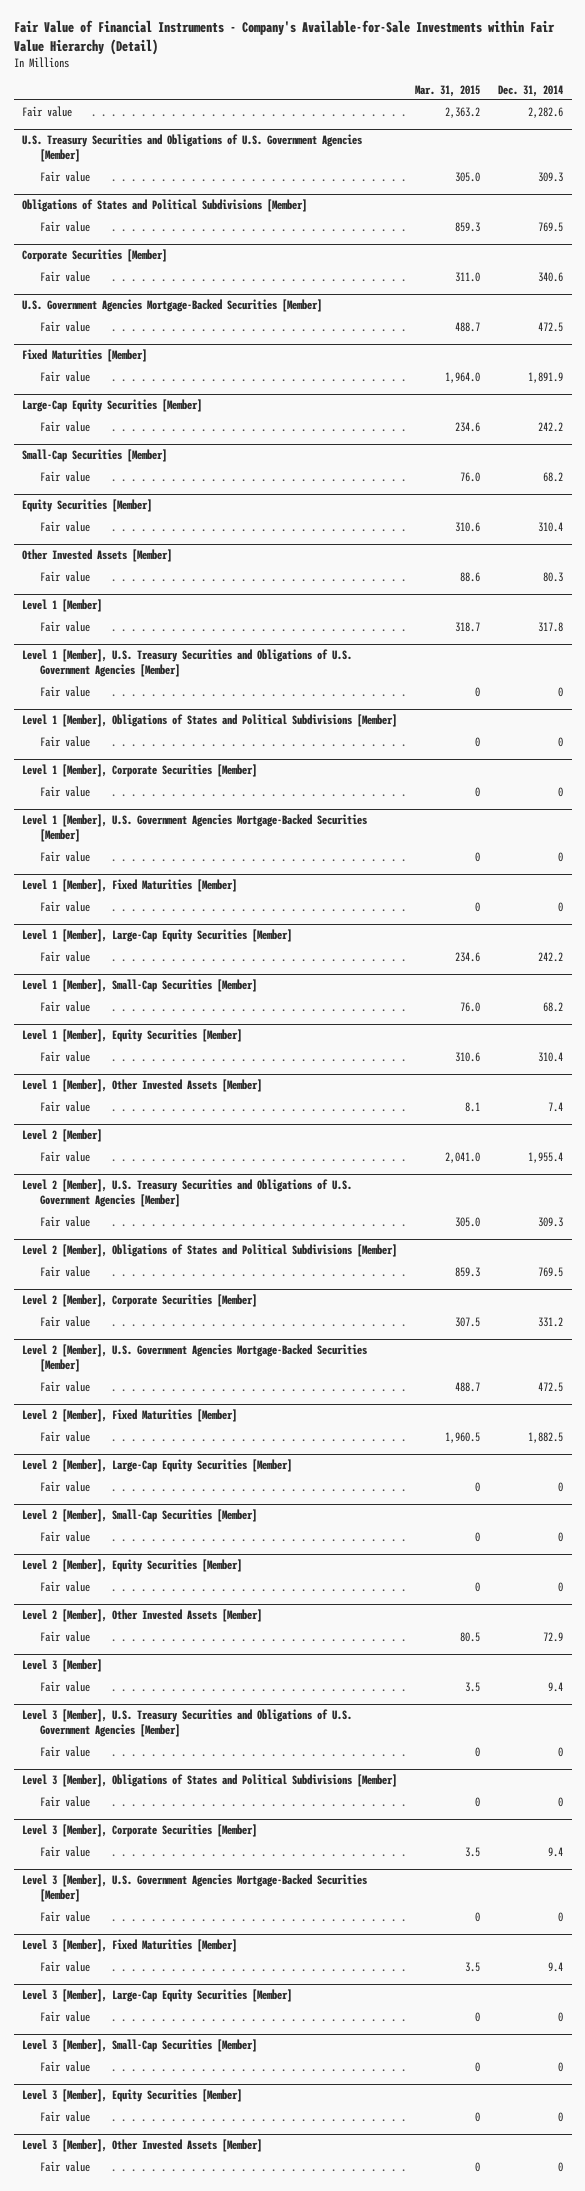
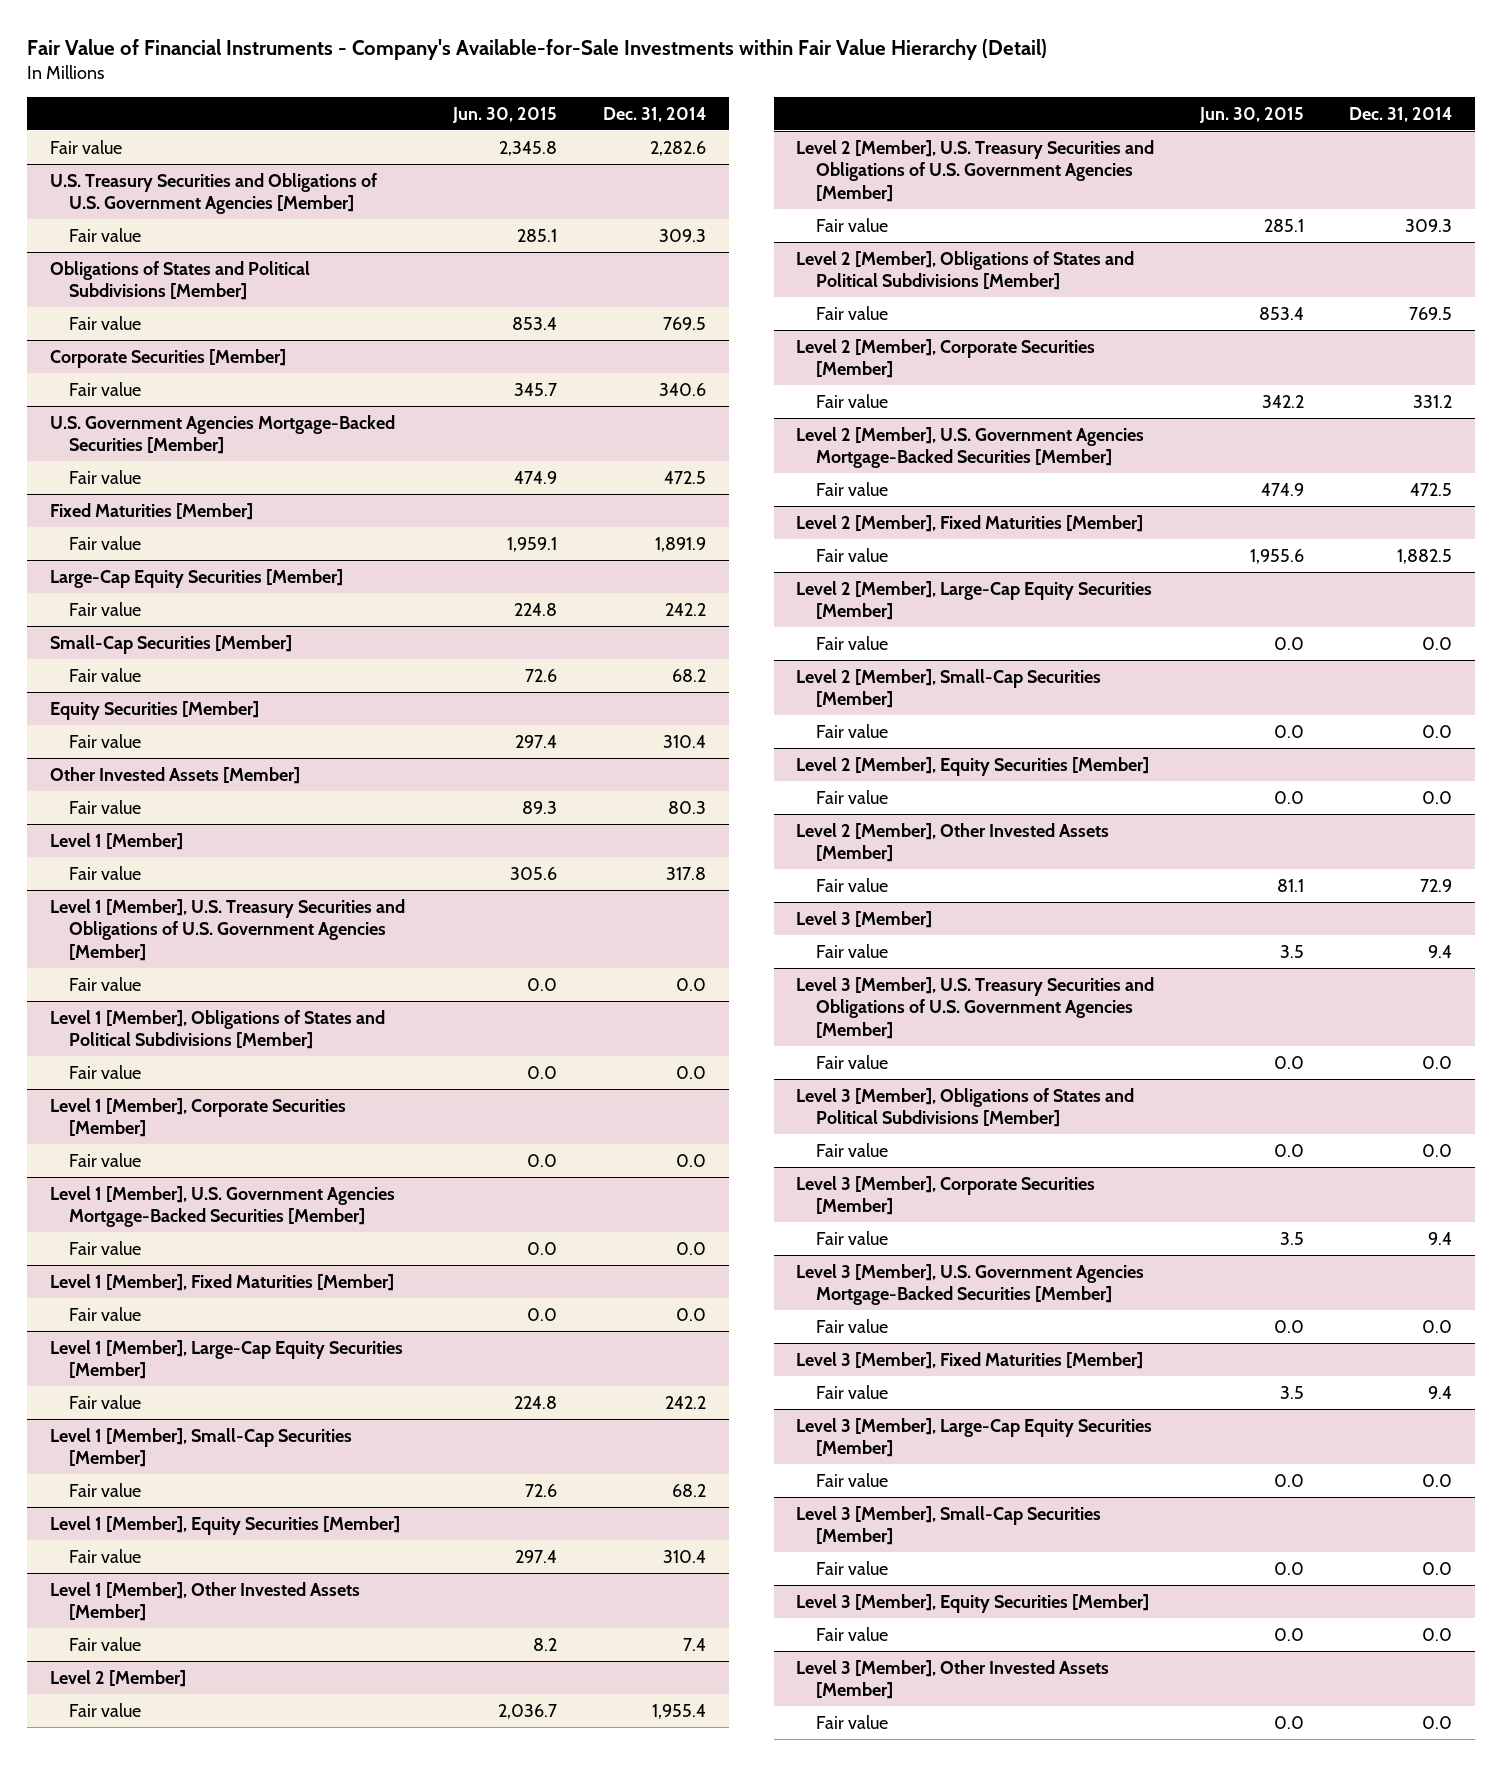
[415,84,481,97] Mar. 31, 2015 -> none
none -> [452,106,558,123] Jun. 30, 2015
[558,686,564,697] 0 -> [675,977,706,991] 0.0
[558,736,564,747] 0 -> [675,1065,706,1079] 0.0
[558,786,564,797] 0 -> [675,1153,706,1167] 0.0
[558,851,564,862] 0 -> [675,1241,706,1255] 0.0
[558,901,564,912] 0 -> [675,1307,706,1321] 0.0
[558,1481,564,1492] 0 -> [1422,636,1453,650] 0.0
[558,1531,564,1542] 0 -> [1422,724,1453,738] 0.0
[558,1581,564,1592] 0 -> [1422,790,1453,804] 0.0
[558,1746,564,1757] 0 -> [1422,1055,1453,1069] 0.0
[558,1796,564,1807] 0 -> [1422,1143,1453,1157] 0.0
[558,1911,564,1922] 0 -> [1422,1319,1453,1333] 0.0
[558,2011,564,2022] 0 -> [1422,1473,1453,1487] 0.0
[558,2061,564,2072] 0 -> [1422,1561,1453,1575] 0.0
[558,2111,564,2122] 0 -> [1422,1627,1453,1641] 0.0
[558,2161,564,2172] 0 -> [1422,1715,1453,1729] 0.0

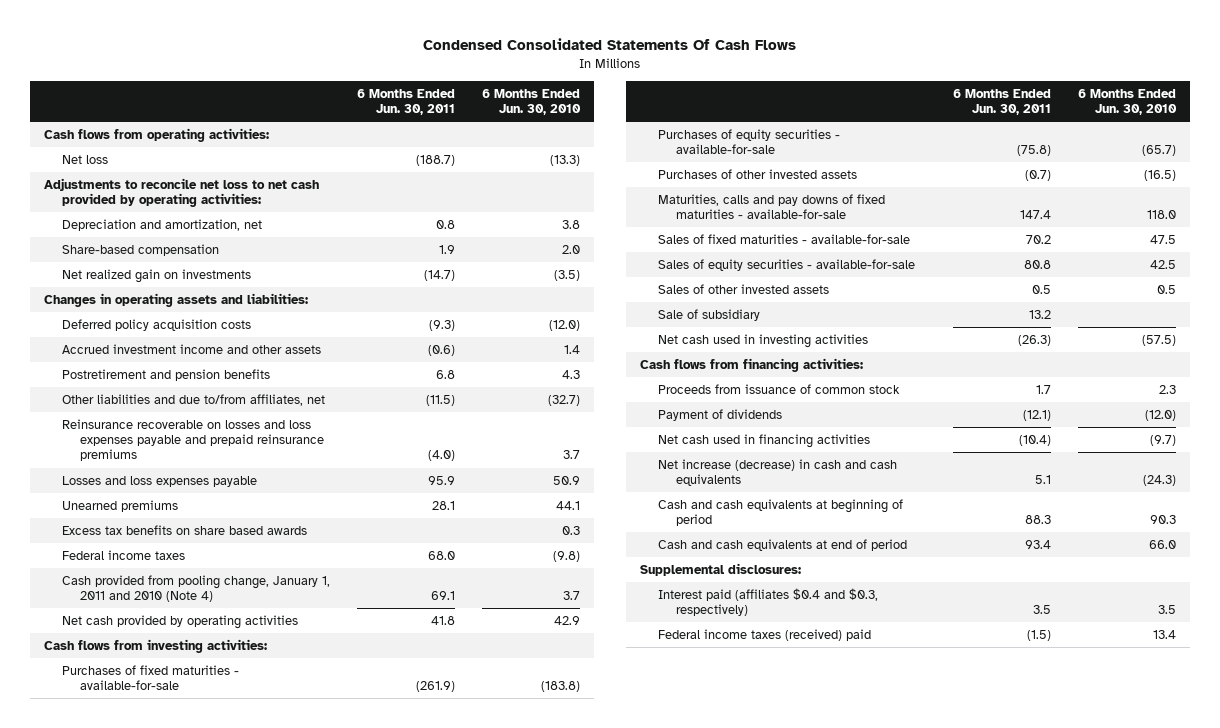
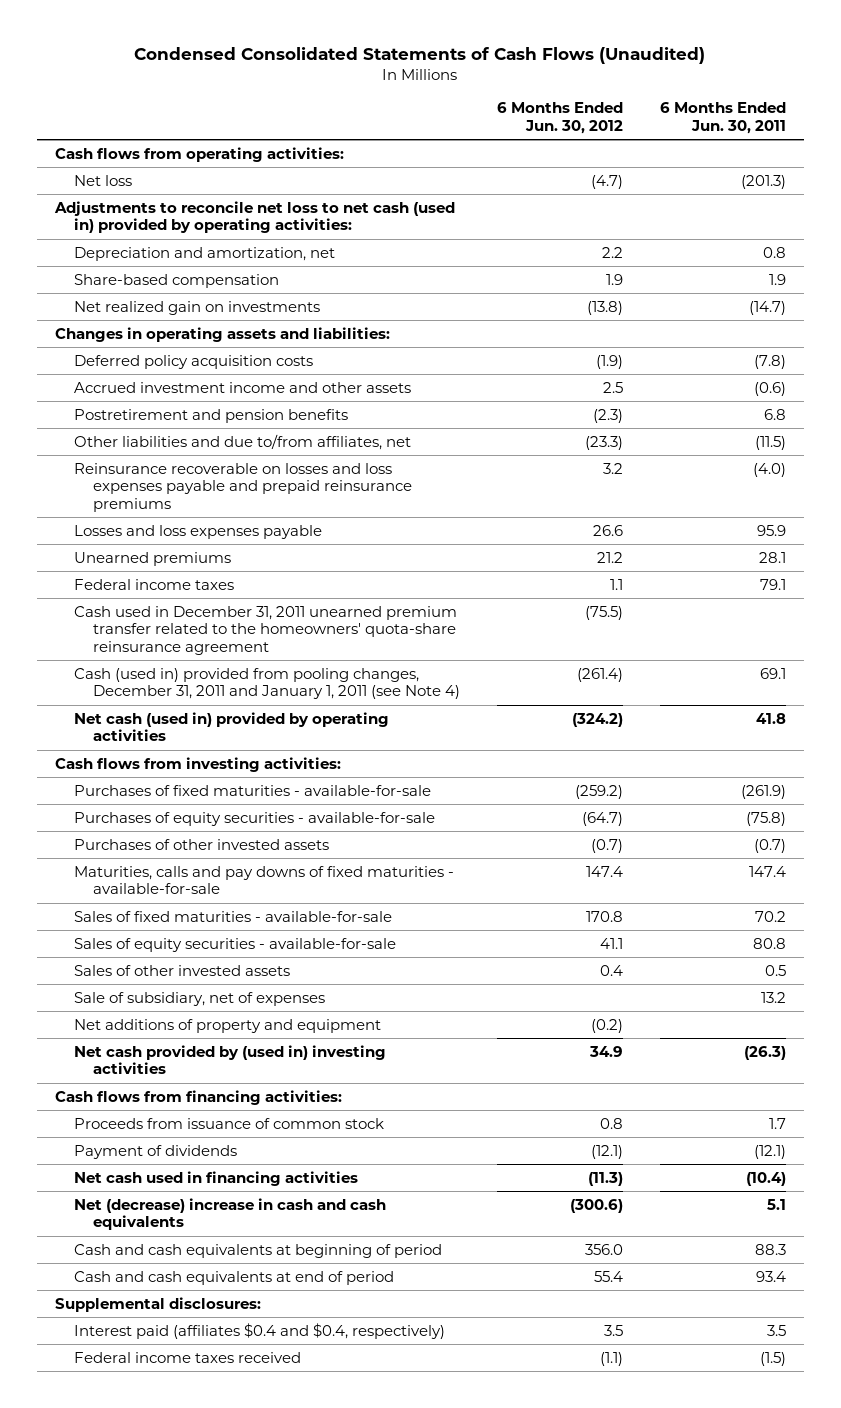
[423,38,797,51] Condensed Consolidated Statements Of Cash Flows -> [134,46,706,64] Condensed Consolidated Statements of Cash Flows (Unaudited)
[482,88,582,116] 6 Months Ended Jun. 30, 2010 -> none
none -> [497,102,624,134] 6 Months Ended Jun. 30, 2012
[416,155,456,167] (188.7) -> [740,174,786,189] (201.3)
[43,178,319,208] Adjustments to reconcile net loss to net cash provided by operating activities: -> [53,200,455,234] Adjustments to reconcile net loss to net cash (used in) provided by operating activities:
[429,320,456,332] (9.3) -> [753,354,786,369] (7.8)
[61,525,307,536] Excess tax benefits on share based awards -> none
[428,551,456,561] 68.0 -> [759,578,786,590] 79.1
none -> [74,605,458,655] Cash used in December 31, 2011 unearned premium transfer related to the homeowners' quota-share reinsurance agreement
[61,575,330,603] Cash provided from pooling change, January 1, 2011 and 2010 (Note 4) -> [74,667,461,700] Cash (used in) provided from pooling changes, December 31, 2011 and January 1, 2011 (see Note 4)
[61,615,298,630] Net cash provided by operating activities -> [74,711,390,742] Net cash (used in) provided by operating activities
[658,309,761,322] Sale of subsidiary -> [74,991,326,1006] Sale of subsidiary, net of expenses
none -> [74,1018,382,1033] Net additions of property and equipment
[658,334,869,349] Net cash used in investing activities -> [74,1044,387,1075] Net cash provided by (used in) investing activities
[658,459,898,487] Net increase (decrease) in cash and cash equivalents -> [74,1197,387,1231] Net (decrease) increase in cash and cash equivalents
[658,588,879,617] Interest paid (affiliates $0.4 and $0.3, respectively) -> [74,1322,446,1339] Interest paid (affiliates $0.4 and $0.4, respectively)
[658,629,872,642] Federal income taxes (received) paid -> [74,1351,302,1363] Federal income taxes received

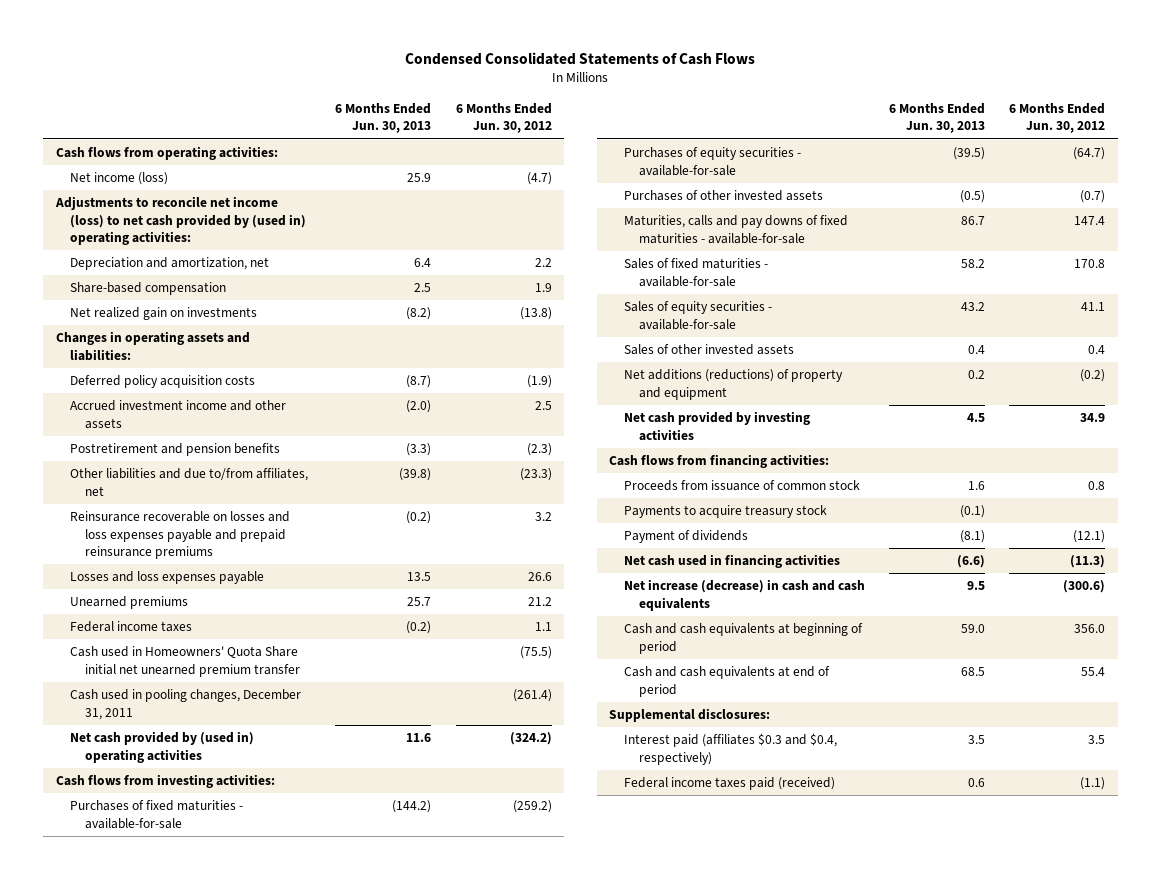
[134,46,706,64] Condensed Consolidated Statements of Cash Flows (Unaudited) -> [405,52,756,66] Condensed Consolidated Statements of Cash Flows
[659,102,786,134] 6 Months Ended Jun. 30, 2011 -> none
none -> [335,103,432,134] 6 Months Ended Jun. 30, 2013
[74,174,133,186] Net loss -> [70,172,169,186] Net income (loss)
[53,200,455,234] Adjustments to reconcile net loss to net cash (used in) provided by operating activities: -> [54,196,307,245] Adjustments to reconcile net income (loss) to net cash provided by (used in) operating activities:
[74,605,458,655] Cash used in December 31, 2011 unearned premium transfer related to the homeowners' quota-share reinsurance agreement -> [70,646,300,677] Cash used in Homeowners' Quota Share initial net unearned premium transfer
[74,667,461,700] Cash (used in) provided from pooling changes, December 31, 2011 and January 1, 2011 (see Note 4) -> [70,689,302,720] Cash used in pooling changes, December 31, 2011
[74,711,390,742] Net cash (used in) provided by operating activities -> [70,731,255,763] Net cash provided by (used in) operating activities
[74,991,326,1006] Sale of subsidiary, net of expenses -> none
[74,1018,382,1033] Net additions of property and equipment -> [624,369,844,400] Net additions (reductions) of property and equipment
[74,1044,387,1075] Net cash provided by (used in) investing activities -> [624,411,811,441] Net cash provided by investing activities
none -> [624,505,828,519] Payments to acquire treasury stock
[74,1197,387,1231] Net (decrease) increase in cash and cash equivalents -> [624,579,866,611] Net increase (decrease) in cash and cash equivalents
[74,1322,446,1339] Interest paid (affiliates $0.4 and $0.4, respectively) -> [624,733,838,765] Interest paid (affiliates $0.3 and $0.4, respectively)
[74,1351,302,1363] Federal income taxes received -> [624,777,836,791] Federal income taxes paid (received)

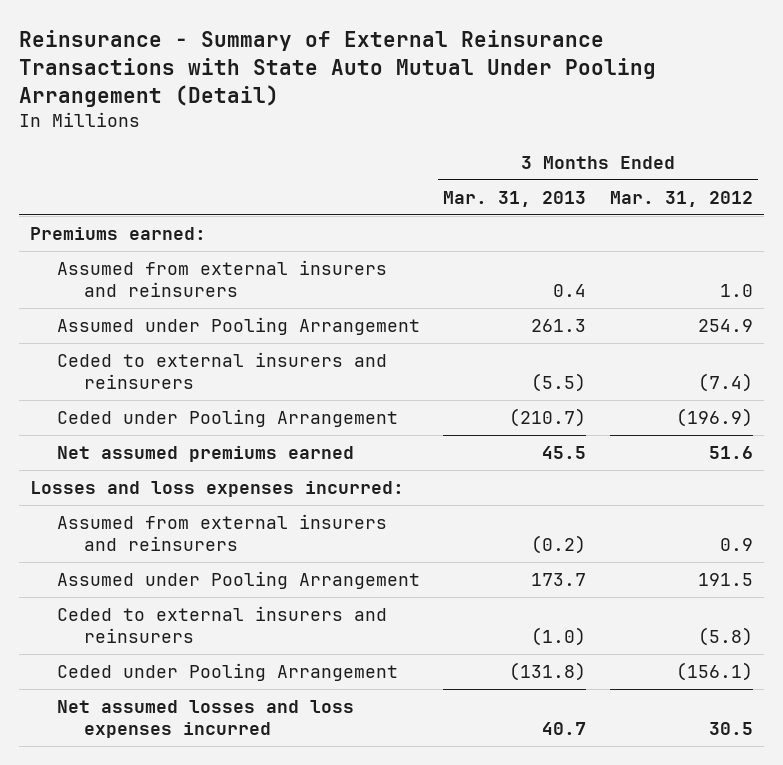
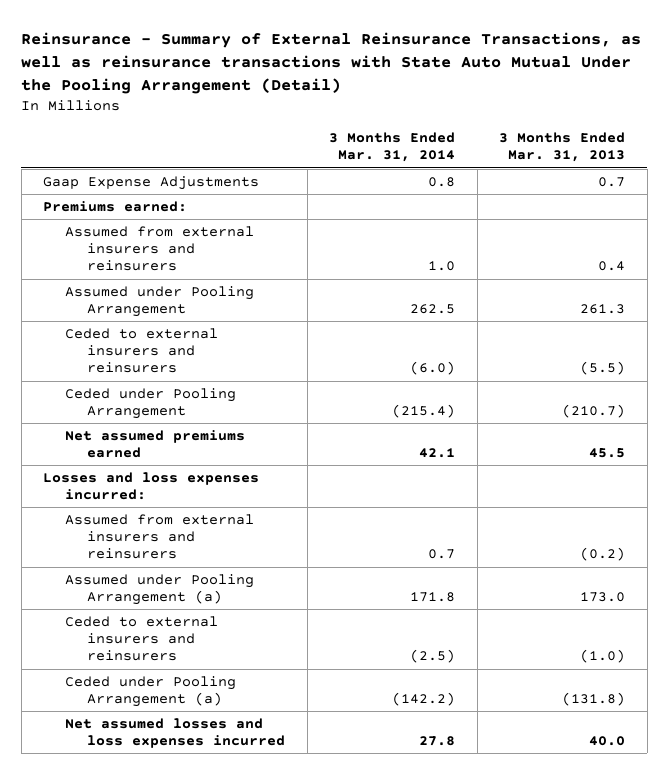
[18,29,656,107] Reinsurance - Summary of External Reinsurance Transactions with State Auto Mutual Under Pooling Arrangement (Detail) -> [21,32,642,95] Reinsurance - Summary of External Reinsurance Transactions, as well as reinsurance transactions with State Auto Mutual Under the Pooling Arrangement (Detail)
[609,190,753,207] Mar. 31, 2012 -> none
none -> [329,132,456,163] 3 Months Ended Mar. 31, 2014
none -> [43,176,260,191] Gaap Expense Adjustments
[57,571,421,590] Assumed under Pooling Arrangement -> [65,574,255,606] Assumed under Pooling Arrangement (a)
[531,573,587,587] 173.7 -> [580,592,626,603] 173.0
[57,663,399,682] Ceded under Pooling Arrangement -> [65,676,237,708] Ceded under Pooling Arrangement (a)
[542,722,587,736] 40.7 -> [589,736,626,747] 40.0

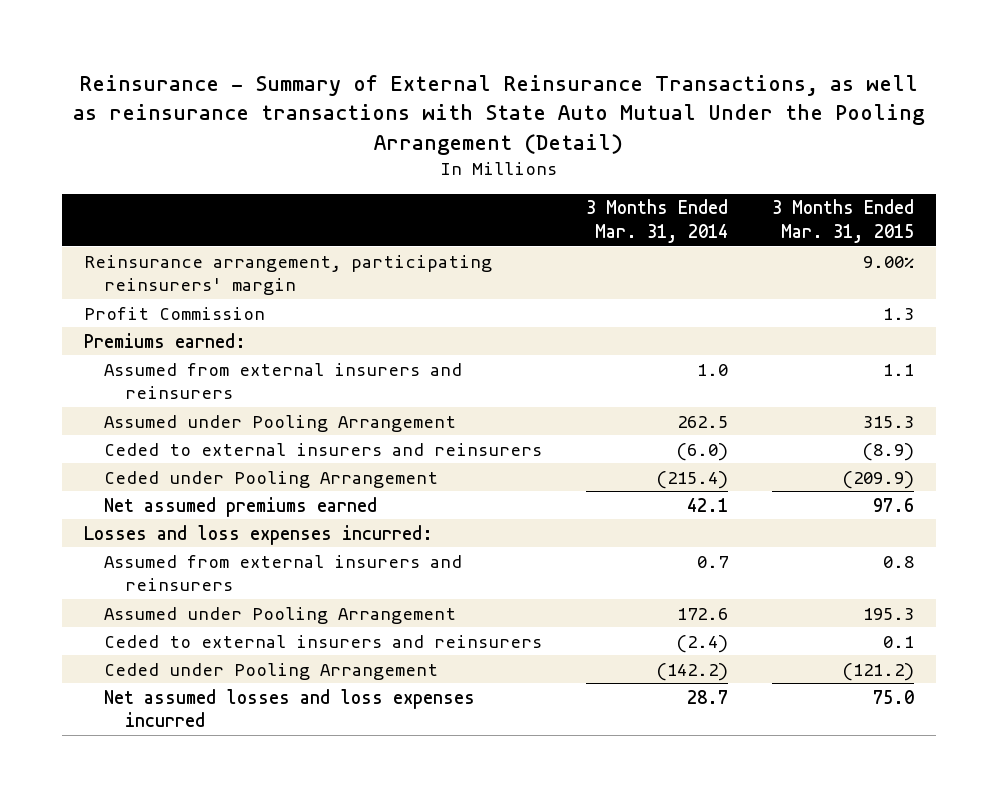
[499,132,626,163] 3 Months Ended Mar. 31, 2013 -> none
none -> [771,199,914,243] 3 Months Ended Mar. 31, 2015
[43,176,260,191] Gaap Expense Adjustments -> none
none -> [84,254,493,296] Reinsurance arrangement, participating reinsurers' margin
none -> [84,306,266,320] Profit Commission
[65,574,255,606] Assumed under Pooling Arrangement (a) -> [104,606,457,624] Assumed under Pooling Arrangement
[410,592,456,603] 171.8 -> [676,607,728,620] 172.6
[410,649,456,664] (2.5) -> [675,634,728,653] (2.4)
[65,676,237,708] Ceded under Pooling Arrangement (a) -> [104,662,439,680] Ceded under Pooling Arrangement
[419,736,456,747] 27.8 -> [686,689,728,704] 28.7

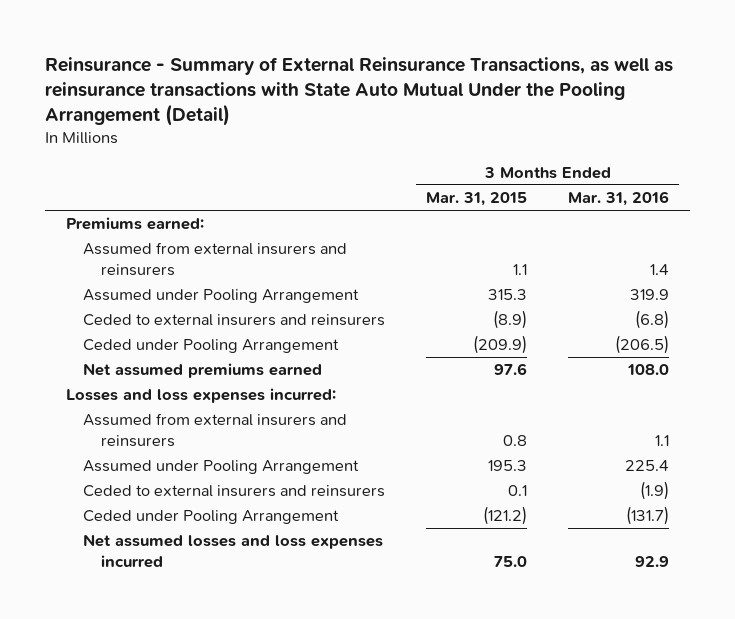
[585,199,728,243] 3 Months Ended Mar. 31, 2014 -> none
none -> [568,191,670,207] Mar. 31, 2016
[84,254,493,296] Reinsurance arrangement, participating reinsurers' margin -> none
[84,306,266,320] Profit Commission -> none

